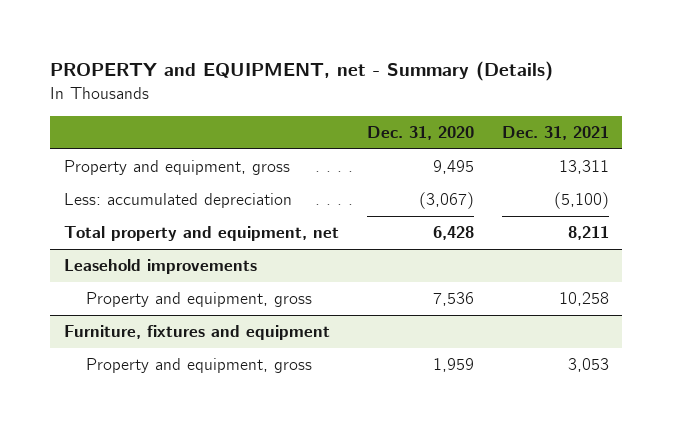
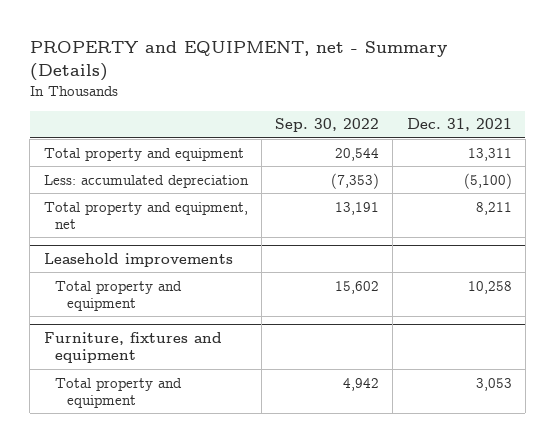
[366,126,474,141] Dec. 31, 2020 -> none
none -> [275,118,380,133] Sep. 30, 2022
[64,160,291,176] Property and equipment, gross -> [43,147,244,161] Total property and equipment
[85,292,312,308] Property and equipment, gross -> [55,280,183,311] Total property and equipment
[85,358,312,374] Property and equipment, gross -> [55,377,183,408] Total property and equipment

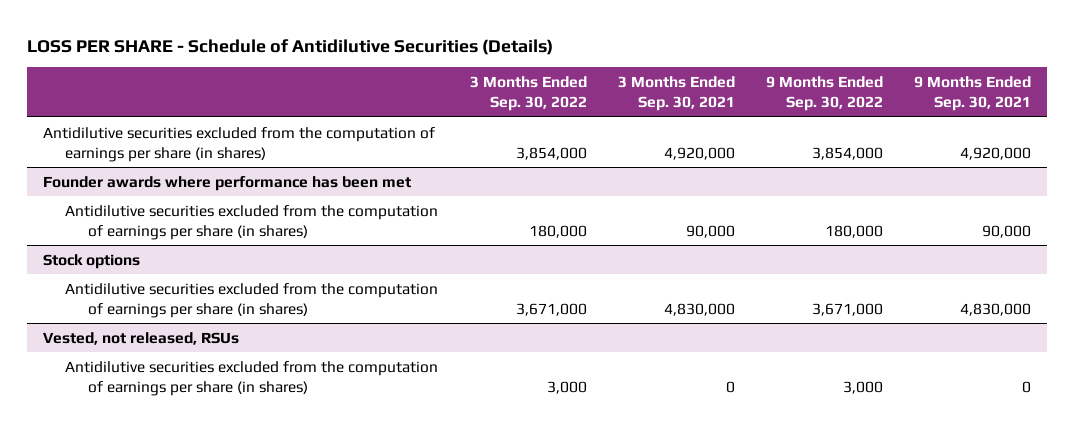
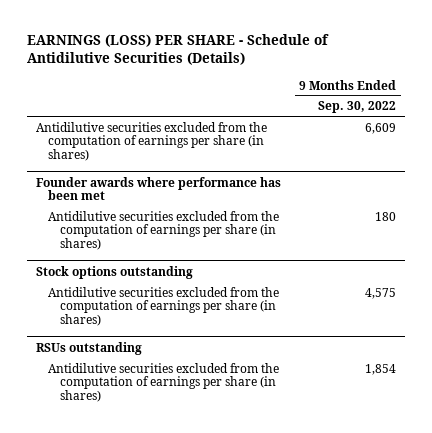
[27,38,554,55] LOSS PER SHARE - Schedule of Antidilutive Securities (Details) -> [26,33,329,66] EARNINGS (LOSS) PER SHARE - Schedule of Antidilutive Securities (Details)
[469,75,587,112] 3 Months Ended Sep. 30, 2022 -> none
[617,75,735,112] 3 Months Ended Sep. 30, 2021 -> none
[914,75,1032,112] 9 Months Ended Sep. 30, 2021 -> none
[812,146,884,160] 3,854,000 -> [365,122,397,134] 6,609
[825,224,884,238] 180,000 -> [375,211,397,221] 180
[42,253,140,269] Stock options -> [35,265,193,279] Stock options outstanding
[812,302,884,316] 3,671,000 -> [365,287,397,299] 4,575
[42,331,239,345] Vested, not released, RSUs -> [35,341,142,355] RSUs outstanding
[843,380,884,394] 3,000 -> [365,363,397,375] 1,854

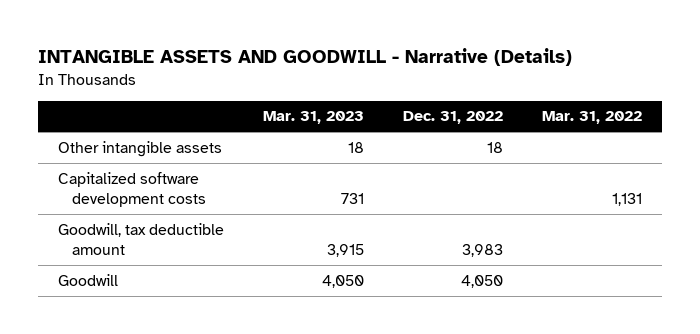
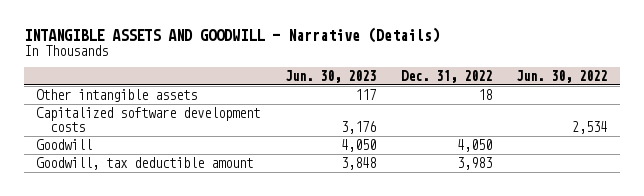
[262,111,364,125] Mar. 31, 2023 -> none
[542,111,643,125] Mar. 31, 2022 -> none
none -> [284,69,376,83] Jun. 30, 2023
none -> [516,69,608,83] Jun. 30, 2022
[57,222,224,256] Goodwill, tax deductible amount -> [36,157,254,171] Goodwill, tax deductible amount

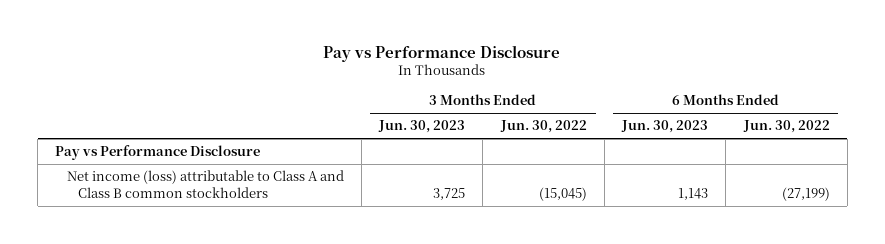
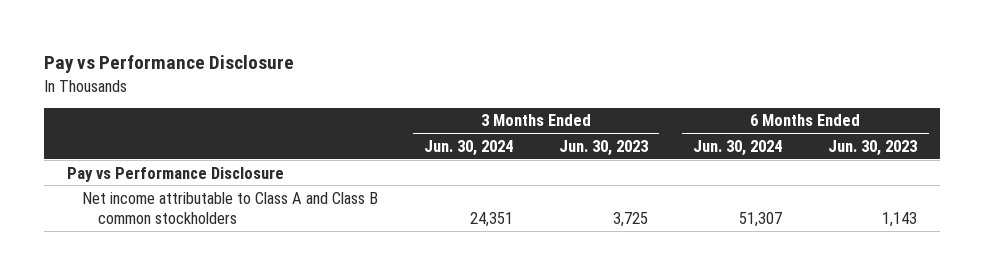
[499,120,587,134] Jun. 30, 2022 -> none
[742,120,830,134] Jun. 30, 2022 -> none
none -> [423,139,513,156] Jun. 30, 2024
none -> [693,139,783,156] Jun. 30, 2024
[66,170,344,198] Net income (loss) attributable to Class A and Class B common stockholders -> [82,191,379,224] Net income attributable to Class A and Class B common stockholders

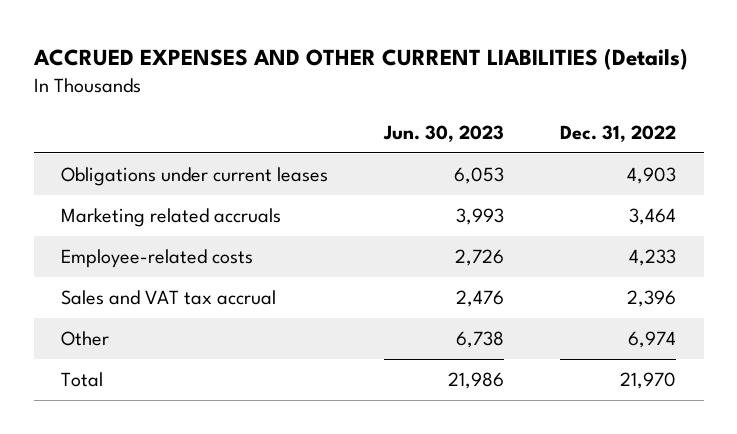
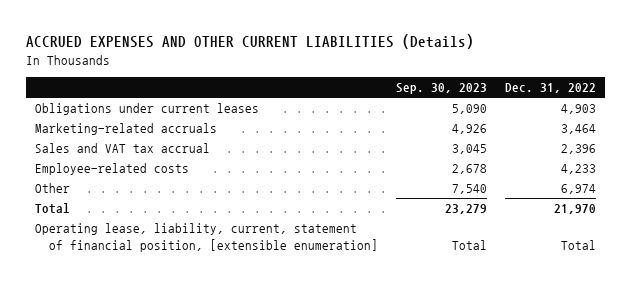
[383,125,505,143] Jun. 30, 2023 -> none
none -> [396,83,488,95] Sep. 30, 2023
[61,208,282,228] Marketing related accruals -> [34,123,217,136] Marketing-related accruals
[61,249,254,269] Employee-related costs -> [34,163,189,176] Employee-related costs
none -> [34,223,379,252] Operating lease, liability, current, statement of financial position, [extensible enumeration]

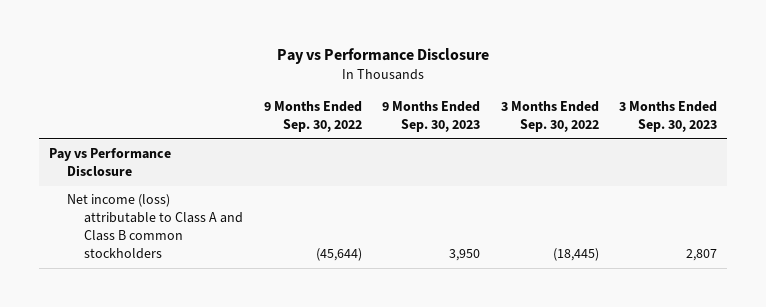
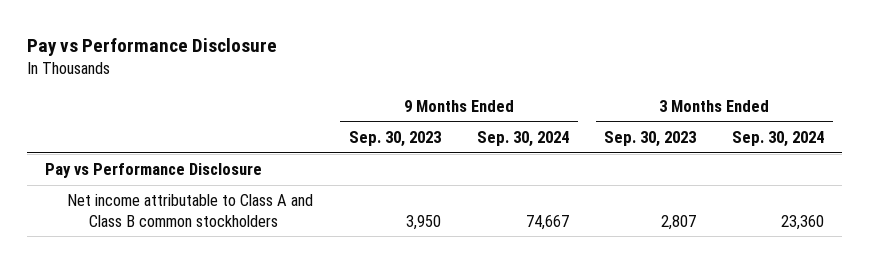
[263,101,362,133] 9 Months Ended Sep. 30, 2022 -> none
[500,101,599,133] 3 Months Ended Sep. 30, 2022 -> none
none -> [476,131,569,148] Sep. 30, 2024
none -> [732,131,825,148] Sep. 30, 2024
[66,194,244,260] Net income (loss) attributable to Class A and Class B common stockholders -> [66,194,313,227] Net income attributable to Class A and Class B common stockholders

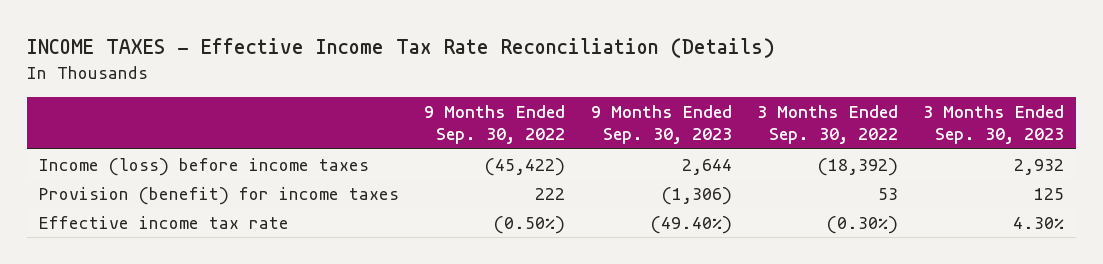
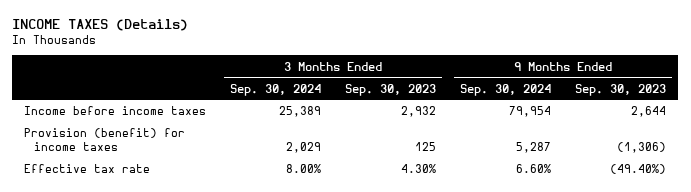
[26,38,775,59] INCOME TAXES - Effective Income Tax Rate Reconciliation (Details) -> [12,19,189,32] INCOME TAXES (Details)
[424,104,566,144] 9 Months Ended Sep. 30, 2022 -> none
[756,104,898,144] 3 Months Ended Sep. 30, 2022 -> none
none -> [230,83,322,96] Sep. 30, 2024
none -> [460,83,552,96] Sep. 30, 2024
[39,157,370,176] Income (loss) before income taxes -> [24,106,207,116] Income before income taxes
[39,215,290,229] Effective income tax rate -> [24,164,151,174] Effective tax rate

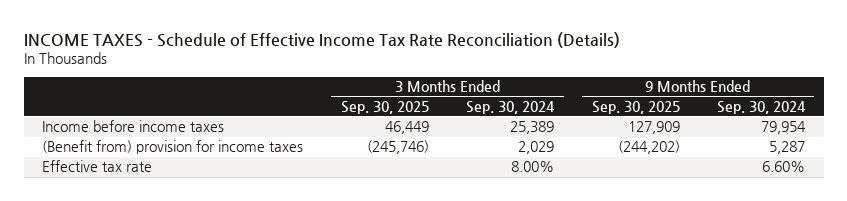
[12,19,189,32] INCOME TAXES (Details) -> [23,31,620,48] INCOME TAXES - Schedule of Effective Income Tax Rate Reconciliation (Details)
[345,83,437,96] Sep. 30, 2023 -> none
[575,83,667,96] Sep. 30, 2023 -> none
none -> [340,100,429,114] Sep. 30, 2025
none -> [591,100,680,114] Sep. 30, 2025
[24,128,186,151] Provision (benefit) for income taxes -> [42,140,304,155] (Benefit from) provision for income taxes

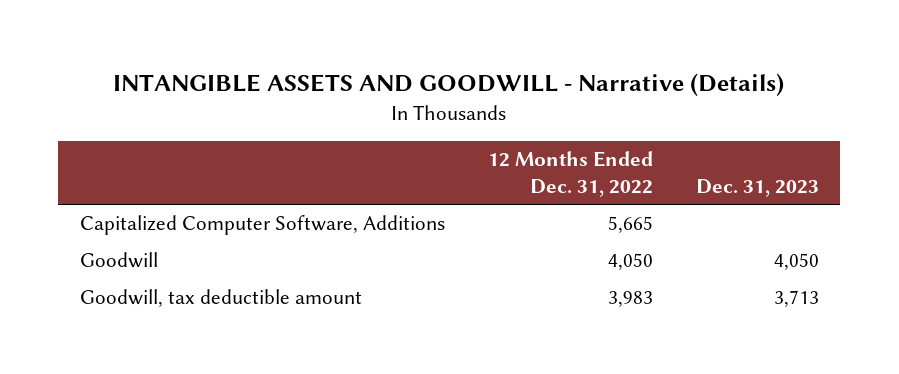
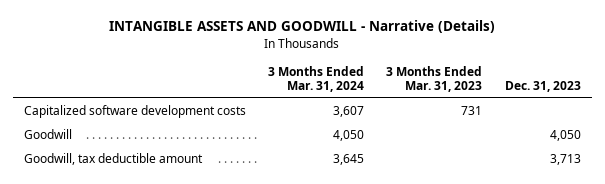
[487,151,653,197] 12 Months Ended Dec. 31, 2022 -> none
none -> [268,65,365,93] 3 Months Ended Mar. 31, 2024
none -> [386,65,483,93] 3 Months Ended Mar. 31, 2023
[79,215,445,236] Capitalized Computer Software, Additions -> [24,105,247,119] Capitalized software development costs

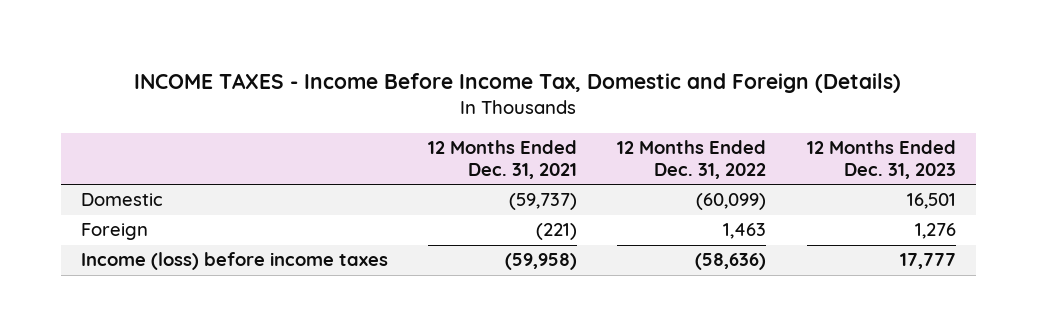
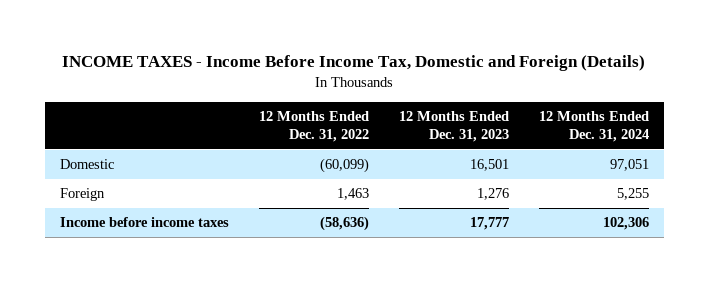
[428,139,578,179] 12 Months Ended Dec. 31, 2021 -> none
none -> [539,110,650,142] 12 Months Ended Dec. 31, 2024
[80,252,388,271] Income (loss) before income taxes -> [59,217,229,228] Income before income taxes

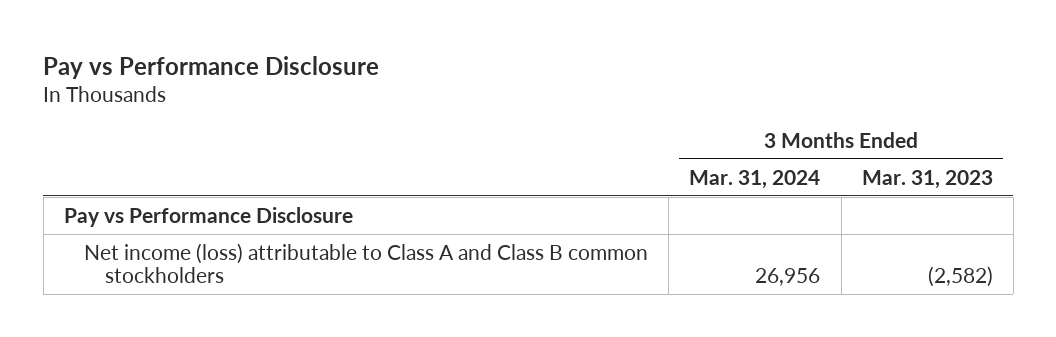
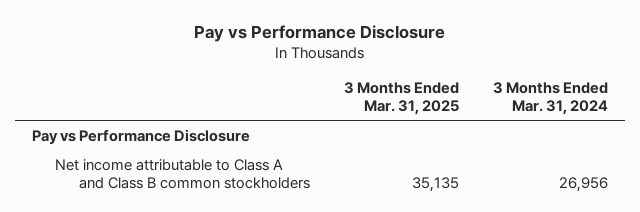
[861,169,993,189] Mar. 31, 2023 -> none
none -> [343,81,459,116] 3 Months Ended Mar. 31, 2025
[84,242,649,284] Net income (loss) attributable to Class A and Class B common stockholders -> [55,158,310,189] Net income attributable to Class A and Class B common stockholders

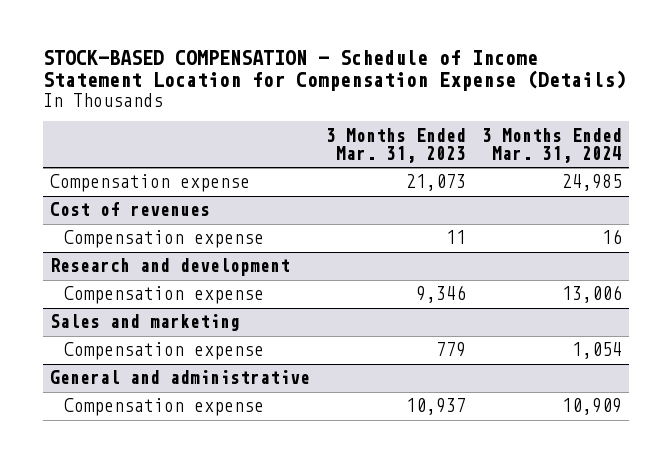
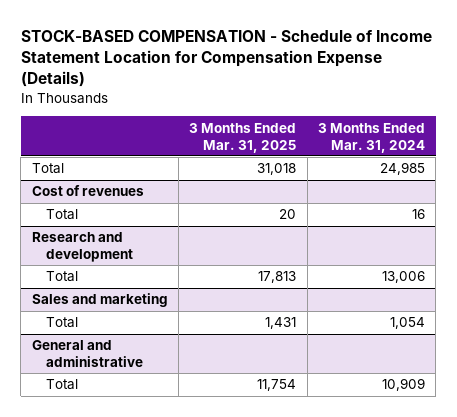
[325,127,466,164] 3 Months Ended Mar. 31, 2023 -> none
none -> [189,122,297,153] 3 Months Ended Mar. 31, 2025
[50,174,251,193] Compensation expense -> [31,163,64,175] Total
[63,230,264,249] Compensation expense -> [45,209,78,221] Total
[63,286,264,305] Compensation expense -> [45,271,78,283] Total
[63,342,264,361] Compensation expense -> [45,317,78,329] Total
[63,398,264,417] Compensation expense -> [45,379,78,391] Total

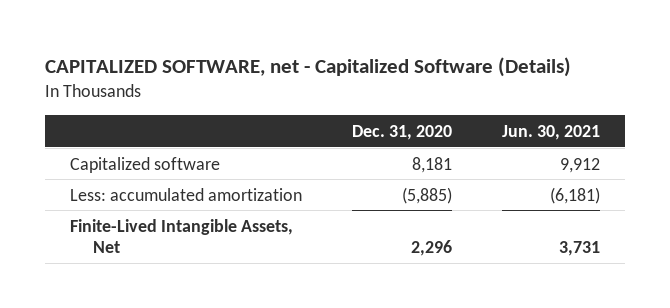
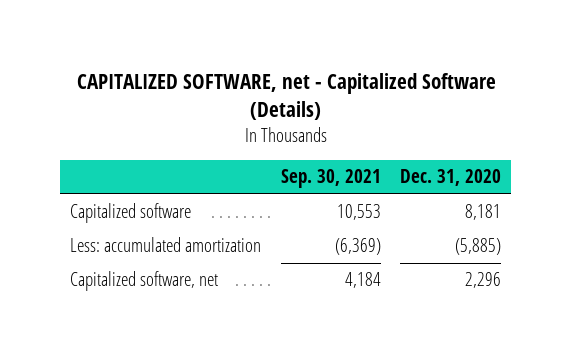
[501,124,600,140] Jun. 30, 2021 -> none
none -> [280,169,381,189] Sep. 30, 2021
[70,218,294,254] Finite-Lived Intangible Assets, Net -> [70,271,219,292] Capitalized software, net

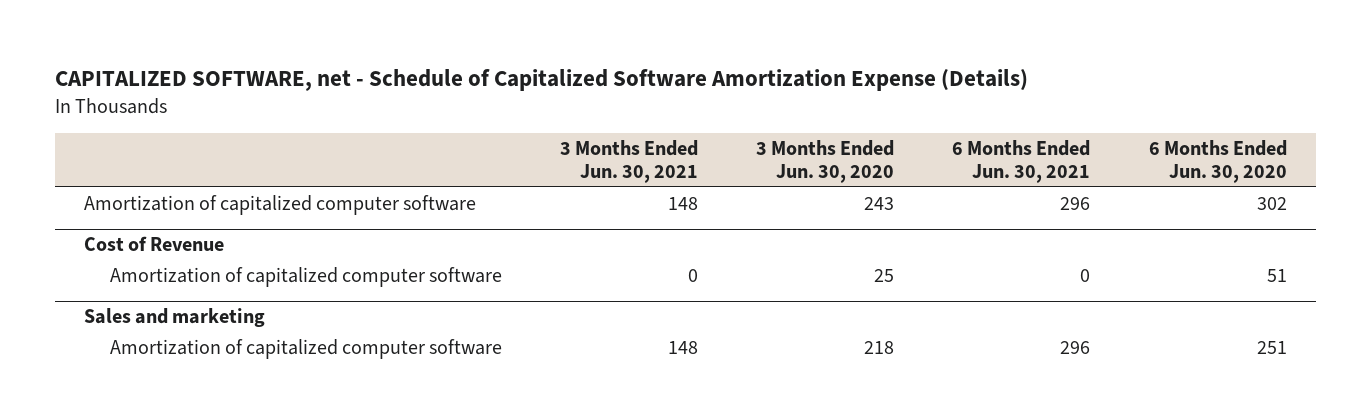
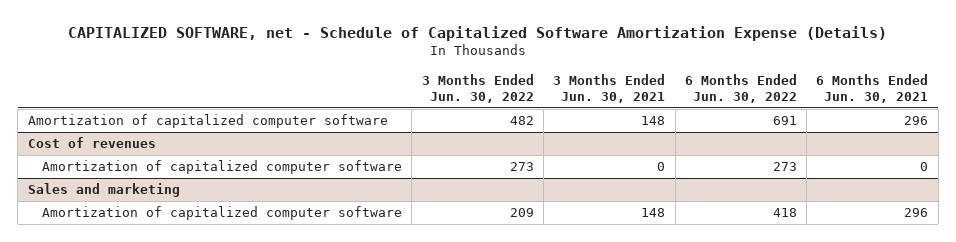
[756,139,895,184] 3 Months Ended Jun. 30, 2020 -> none
[1148,139,1287,184] 6 Months Ended Jun. 30, 2020 -> none
none -> [421,73,534,103] 3 Months Ended Jun. 30, 2022
none -> [684,73,797,103] 6 Months Ended Jun. 30, 2022
[84,236,225,252] Cost of Revenue -> [27,137,156,149] Cost of revenues

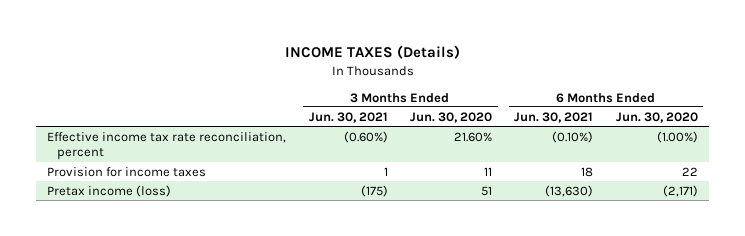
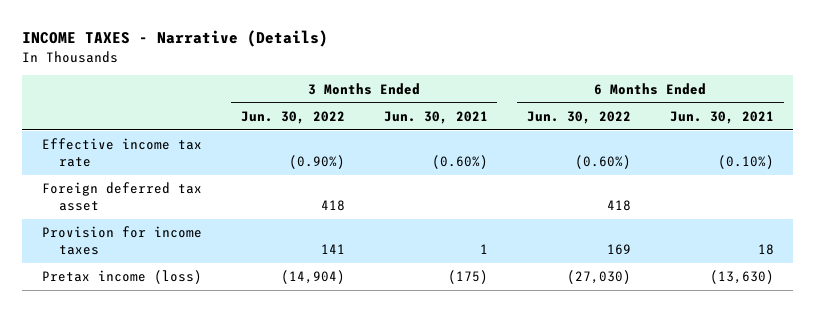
[284,44,460,59] INCOME TAXES (Details) -> [22,30,329,48] INCOME TAXES - Narrative (Details)
[410,111,493,123] Jun. 30, 2020 -> none
[615,111,698,123] Jun. 30, 2020 -> none
none -> [240,110,345,124] Jun. 30, 2022
none -> [526,110,631,124] Jun. 30, 2022
[47,131,287,161] Effective income tax rate reconciliation, percent -> [41,138,202,168] Effective income tax rate
none -> [41,182,202,212] Foreign deferred tax asset

